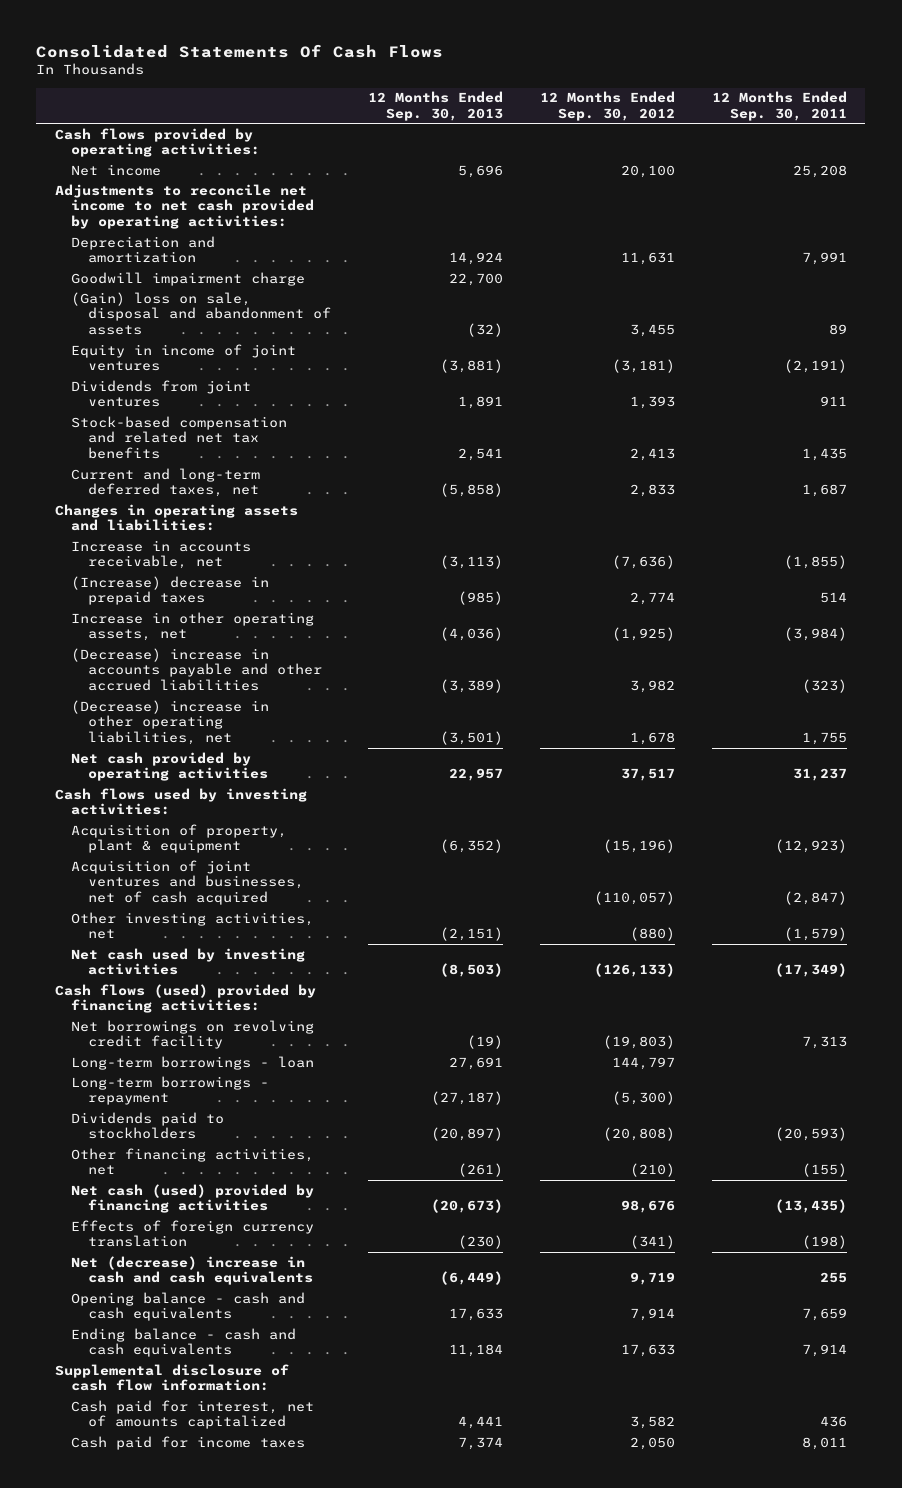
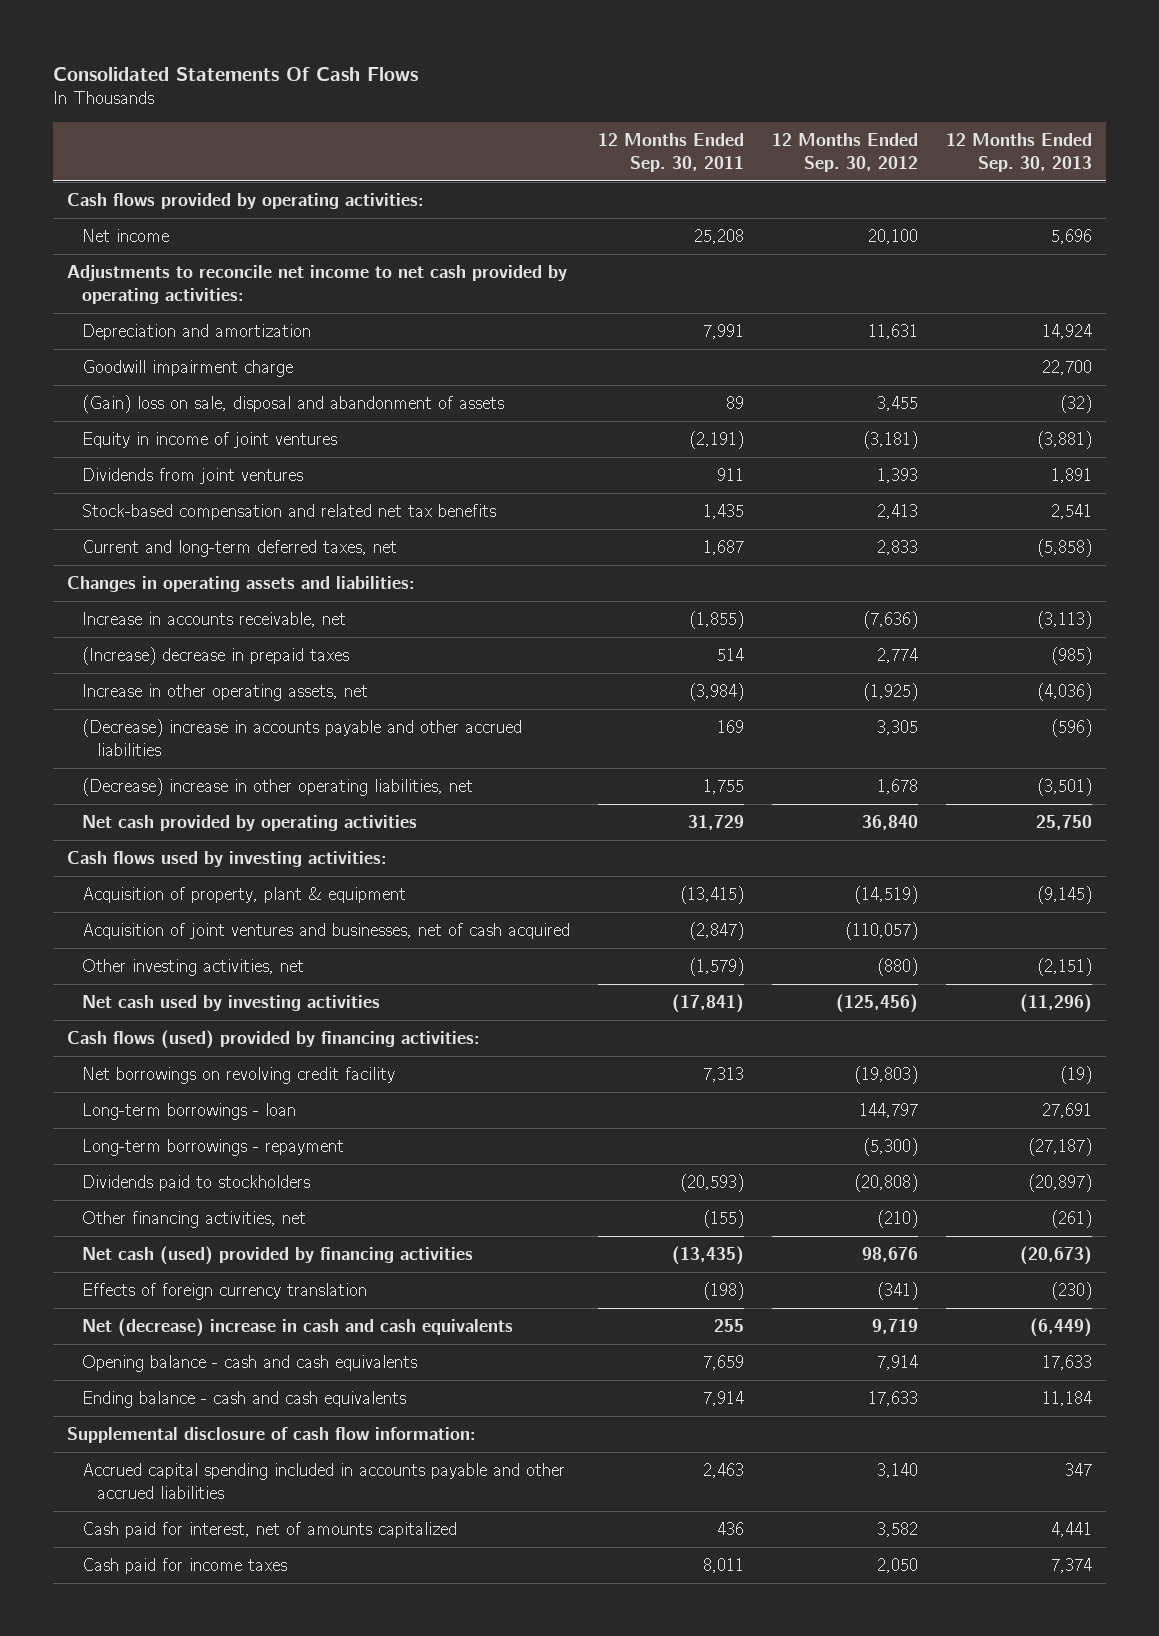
[440,679,504,694] (3,389) -> [1050,719,1092,738] (596)
[629,680,675,694] 3,982 -> [876,720,918,736] 3,305
[801,679,847,694] (323) -> [716,720,744,734] 169
[449,768,504,782] 22,957 -> [1035,815,1092,831] 25,750
[620,768,675,782] 37,517 -> [861,815,918,831] 36,840
[792,768,847,782] 31,237 -> [687,815,744,831] 31,729
[440,839,504,854] (6,352) -> [1036,886,1092,905] (9,145)
[602,839,675,854] (15,196) -> [853,886,918,905] (14,519)
[774,839,847,854] (12,923) -> [679,886,744,905] (13,415)
[440,963,504,978] (8,503) -> [1019,994,1092,1014] (11,296)
[593,963,675,978] (126,133) -> [835,994,918,1014] (125,456)
[774,963,847,978] (17,349) -> [671,994,744,1014] (17,841)
none -> [81,1463,565,1499] Accrued capital spending included in accounts payable and other accrued liabilities

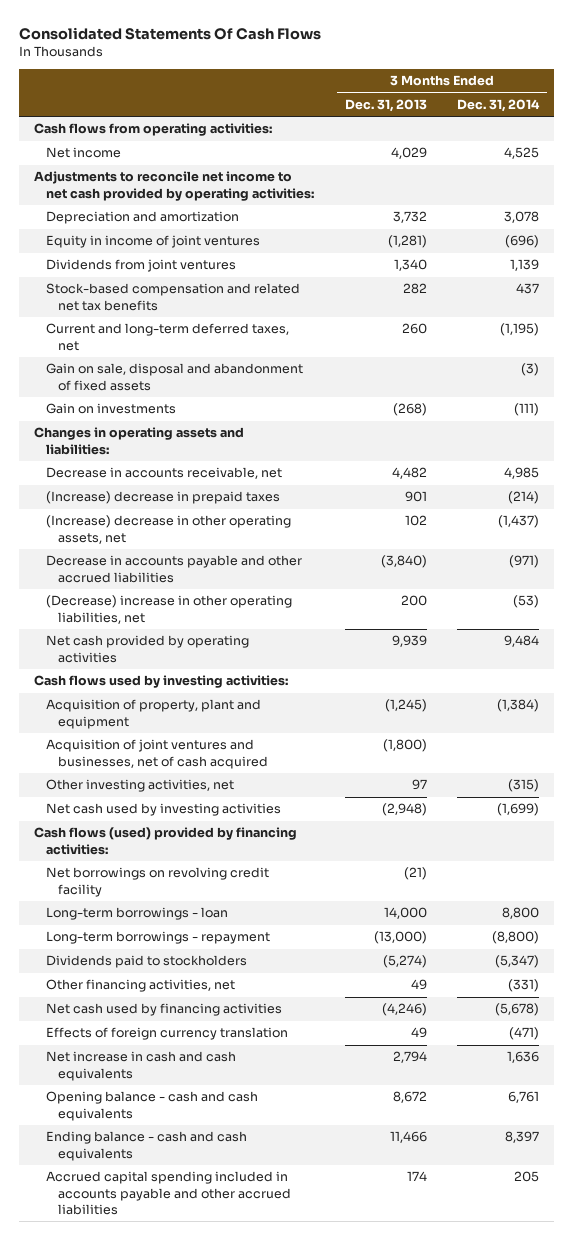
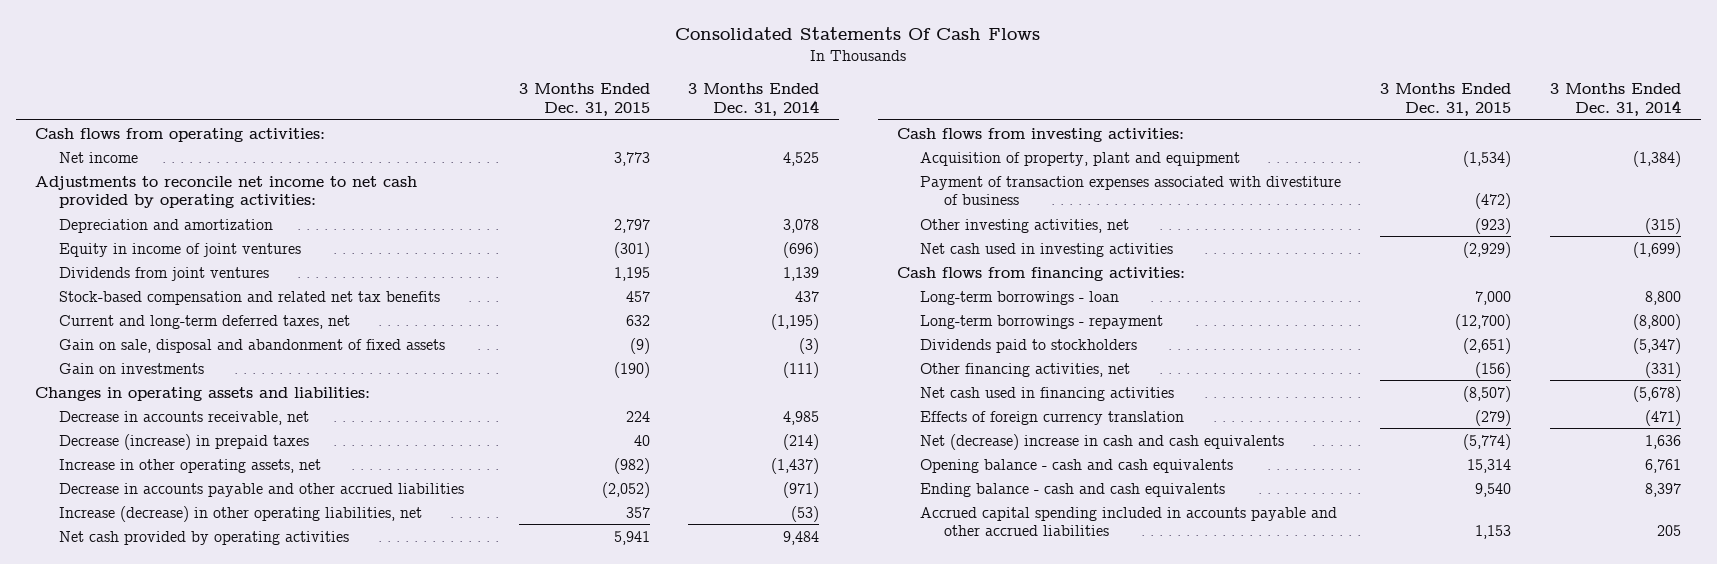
[344,98,427,112] Dec. 31, 2013 -> none
none -> [518,83,650,117] 3 Months Ended Dec. 31, 2015
[46,491,281,505] (Increase) decrease in prepaid taxes -> [58,433,309,450] Decrease (increase) in prepaid taxes
[46,515,292,544] (Increase) decrease in other operating assets, net -> [58,458,321,473] Increase in other operating assets, net
[46,595,293,624] (Decrease) increase in other operating liabilities, net -> [58,505,422,522] Increase (decrease) in other operating liabilities, net
[34,675,289,689] Cash flows used by investing activities: -> [897,127,1185,142] Cash flows from investing activities:
[46,739,269,769] Acquisition of joint ventures and businesses, net of cash acquired -> none
none -> [920,175,1342,206] Payment of transaction expenses associated with divestiture of business
[46,867,270,897] Net borrowings on revolving credit facility -> none
[46,803,282,817] Net cash used by investing activities -> [920,242,1174,257] Net cash used in investing activities
[34,827,298,855] Cash flows (used) provided by financing activities: -> [897,266,1186,281] Cash flows from financing activities:
[46,1003,283,1017] Net cash used by financing activities -> [920,386,1175,401] Net cash used in financing activities
[46,1051,237,1081] Net increase in cash and cash equivalents -> [920,433,1285,450] Net (decrease) increase in cash and cash equivalents

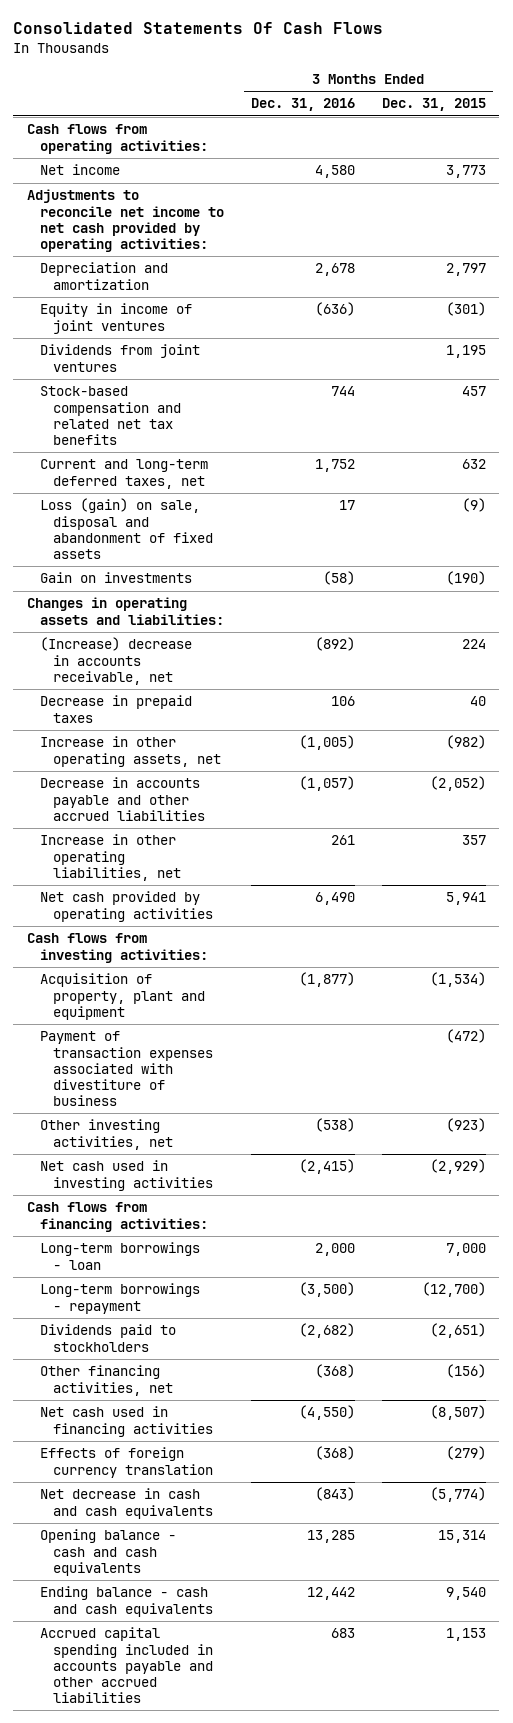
[688,83,820,117] 3 Months Ended Dec. 31, 2014 -> none
none -> [250,98,355,112] Dec. 31, 2016
[58,338,445,353] Gain on sale, disposal and abandonment of fixed assets -> [39,498,213,559] Loss (gain) on sale, disposal and abandonment of fixed assets
[58,410,309,425] Decrease in accounts receivable, net -> [39,637,192,685] (Increase) decrease in accounts receivable, net
[58,433,309,450] Decrease (increase) in prepaid taxes -> [39,695,192,723] Decrease in prepaid taxes
[58,505,422,522] Increase (decrease) in other operating liabilities, net -> [39,834,181,881] Increase in other operating liabilities, net
[920,433,1285,450] Net (decrease) increase in cash and cash equivalents -> [39,1488,213,1519] Net decrease in cash and cash equivalents

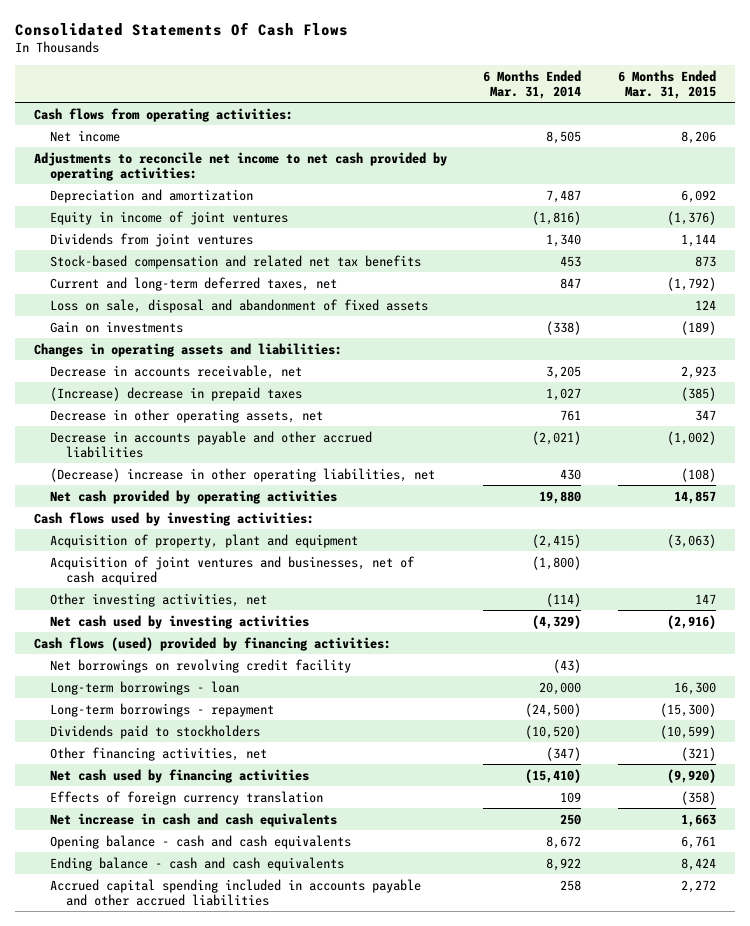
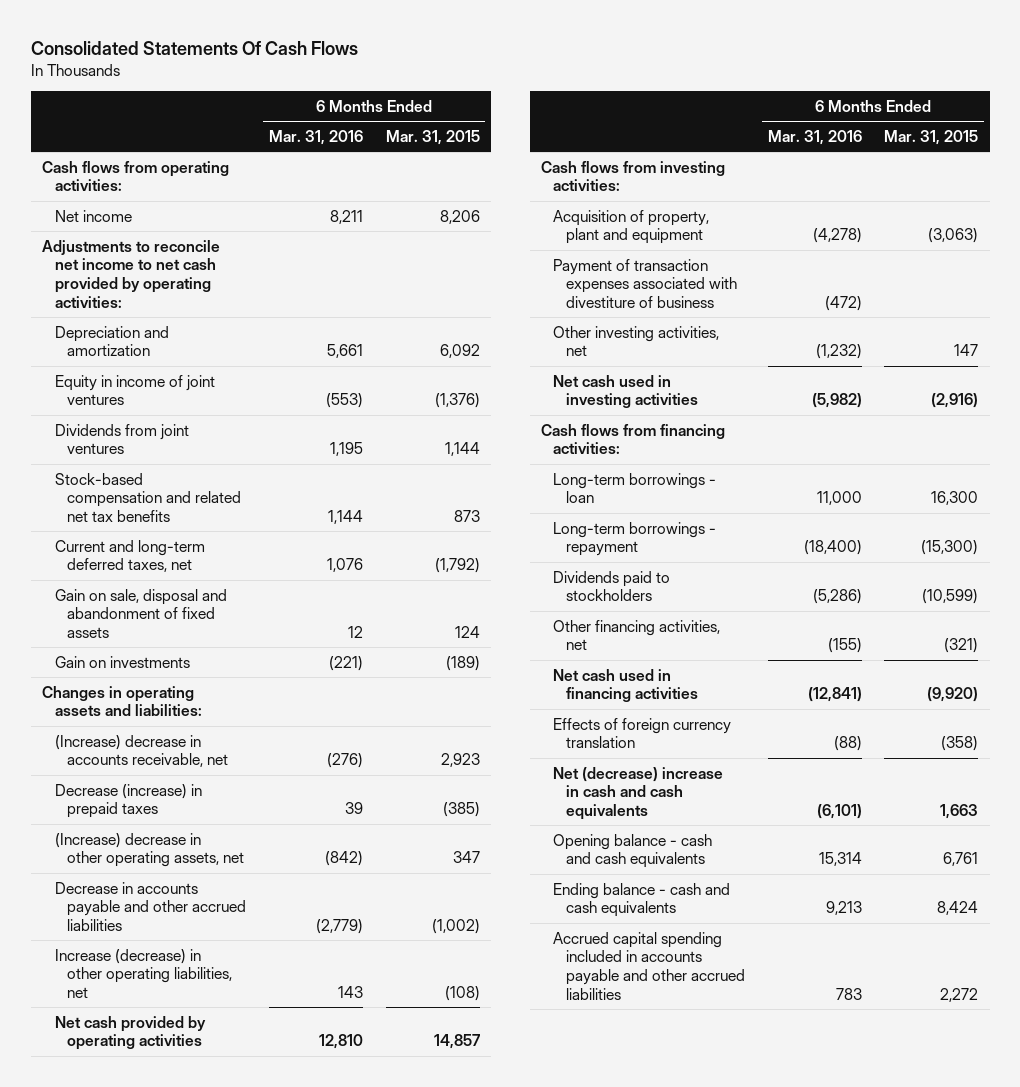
[483,69,582,99] 6 Months Ended Mar. 31, 2014 -> none
none -> [268,129,363,145] Mar. 31, 2016
[49,298,428,313] Loss on sale, disposal and abandonment of fixed assets -> [54,588,227,638] Gain on sale, disposal and abandonment of fixed assets
[49,364,302,379] Decrease in accounts receivable, net -> [54,734,229,768] (Increase) decrease in accounts receivable, net
[49,386,302,401] (Increase) decrease in prepaid taxes -> [54,783,202,819] Decrease (increase) in prepaid taxes
[49,408,323,423] Decrease in other operating assets, net -> [54,832,245,868] (Increase) decrease in other operating assets, net
[49,467,435,482] (Decrease) increase in other operating liabilities, net -> [54,948,233,998] Increase (decrease) in other operating liabilities, net
[33,511,314,526] Cash flows used by investing activities: -> [540,160,725,192] Cash flows from investing activities:
[49,555,415,585] Acquisition of joint ventures and businesses, net of cash acquired -> none
none -> [553,258,738,308] Payment of transaction expenses associated with divestiture of business
[49,658,351,673] Net borrowings on revolving credit facility -> none
[49,614,309,629] Net cash used by investing activities -> [553,374,699,409] Net cash used in investing activities
[33,636,391,651] Cash flows (used) provided by financing activities: -> [540,423,725,455] Cash flows from financing activities:
[49,768,309,783] Net cash used by financing activities -> [553,668,699,703] Net cash used in financing activities
[49,812,337,827] Net increase in cash and cash equivalents -> [553,766,724,820] Net (decrease) increase in cash and cash equivalents

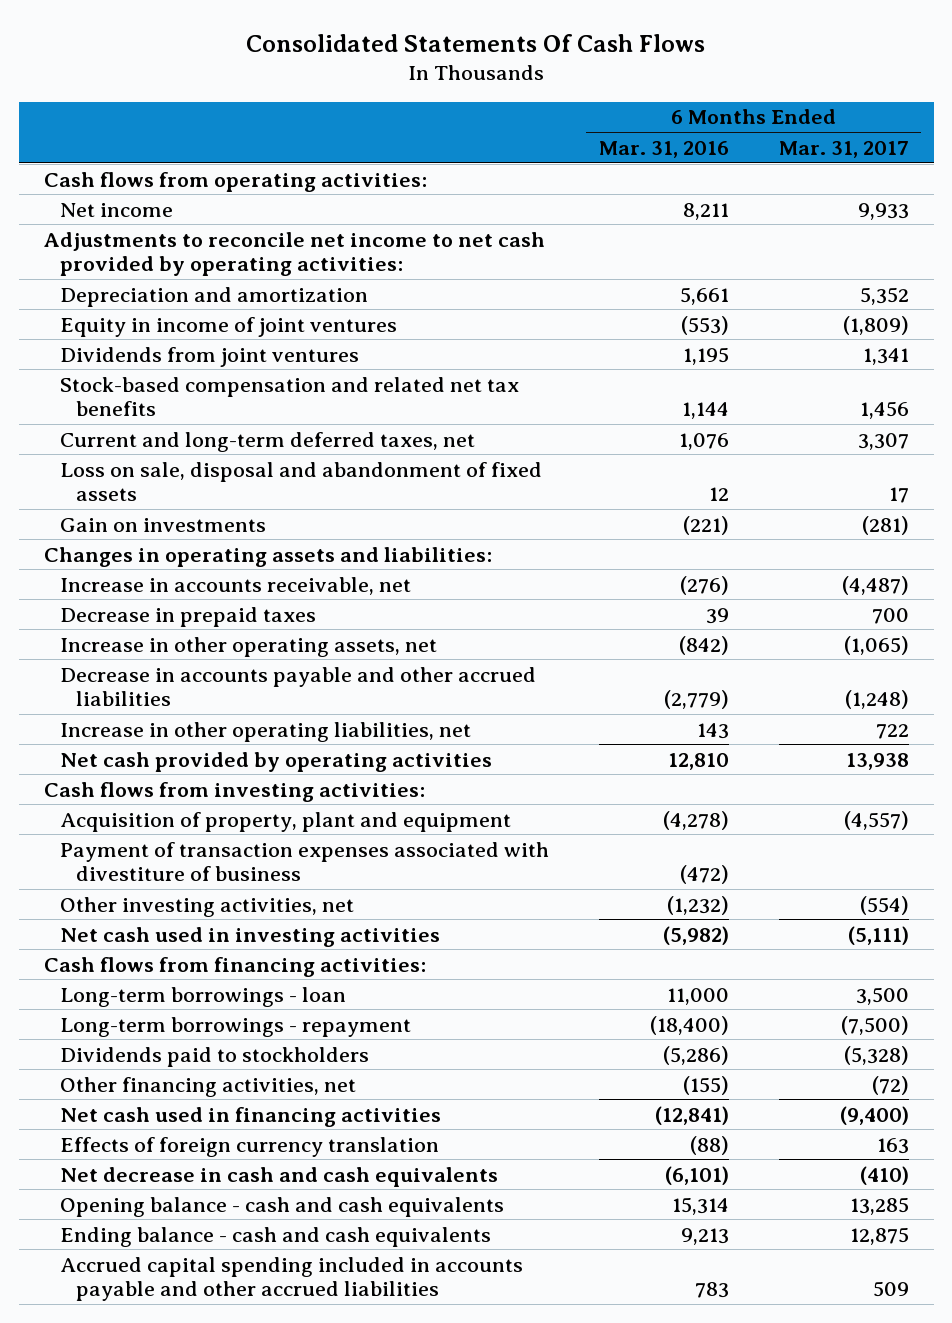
[385,129,480,145] Mar. 31, 2015 -> none
none -> [778,140,909,158] Mar. 31, 2017
[54,588,227,638] Gain on sale, disposal and abandonment of fixed assets -> [59,461,542,502] Loss on sale, disposal and abandonment of fixed assets
[54,734,229,768] (Increase) decrease in accounts receivable, net -> [59,576,411,595] Increase in accounts receivable, net
[54,783,202,819] Decrease (increase) in prepaid taxes -> [59,606,316,627] Decrease in prepaid taxes
[54,832,245,868] (Increase) decrease in other operating assets, net -> [59,636,437,657] Increase in other operating assets, net
[54,948,233,998] Increase (decrease) in other operating liabilities, net -> [59,721,471,742] Increase in other operating liabilities, net
[553,766,724,820] Net (decrease) increase in cash and cash equivalents -> [59,1166,498,1187] Net decrease in cash and cash equivalents

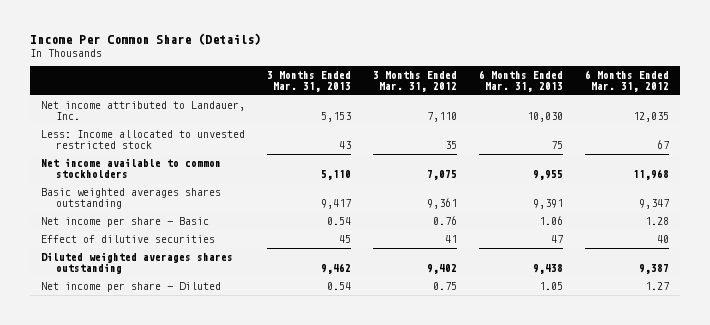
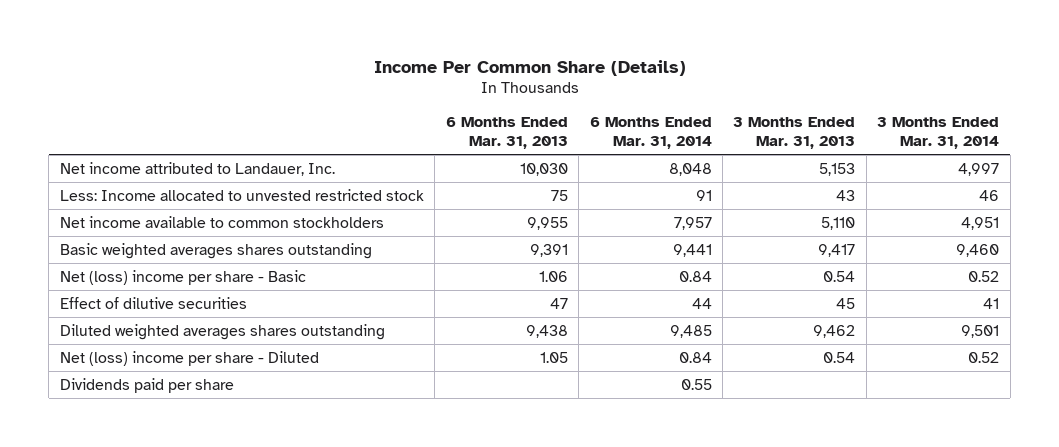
[373,70,458,93] 3 Months Ended Mar. 31, 2012 -> none
[585,69,670,93] 6 Months Ended Mar. 31, 2012 -> none
none -> [589,117,712,149] 6 Months Ended Mar. 31, 2014
none -> [877,117,1000,149] 3 Months Ended Mar. 31, 2014
[40,217,209,228] Net income per share - Basic -> [59,269,306,285] Net (loss) income per share - Basic
[40,282,221,293] Net income per share - Diluted -> [59,350,319,366] Net (loss) income per share - Diluted
none -> [59,377,234,393] Dividends paid per share

